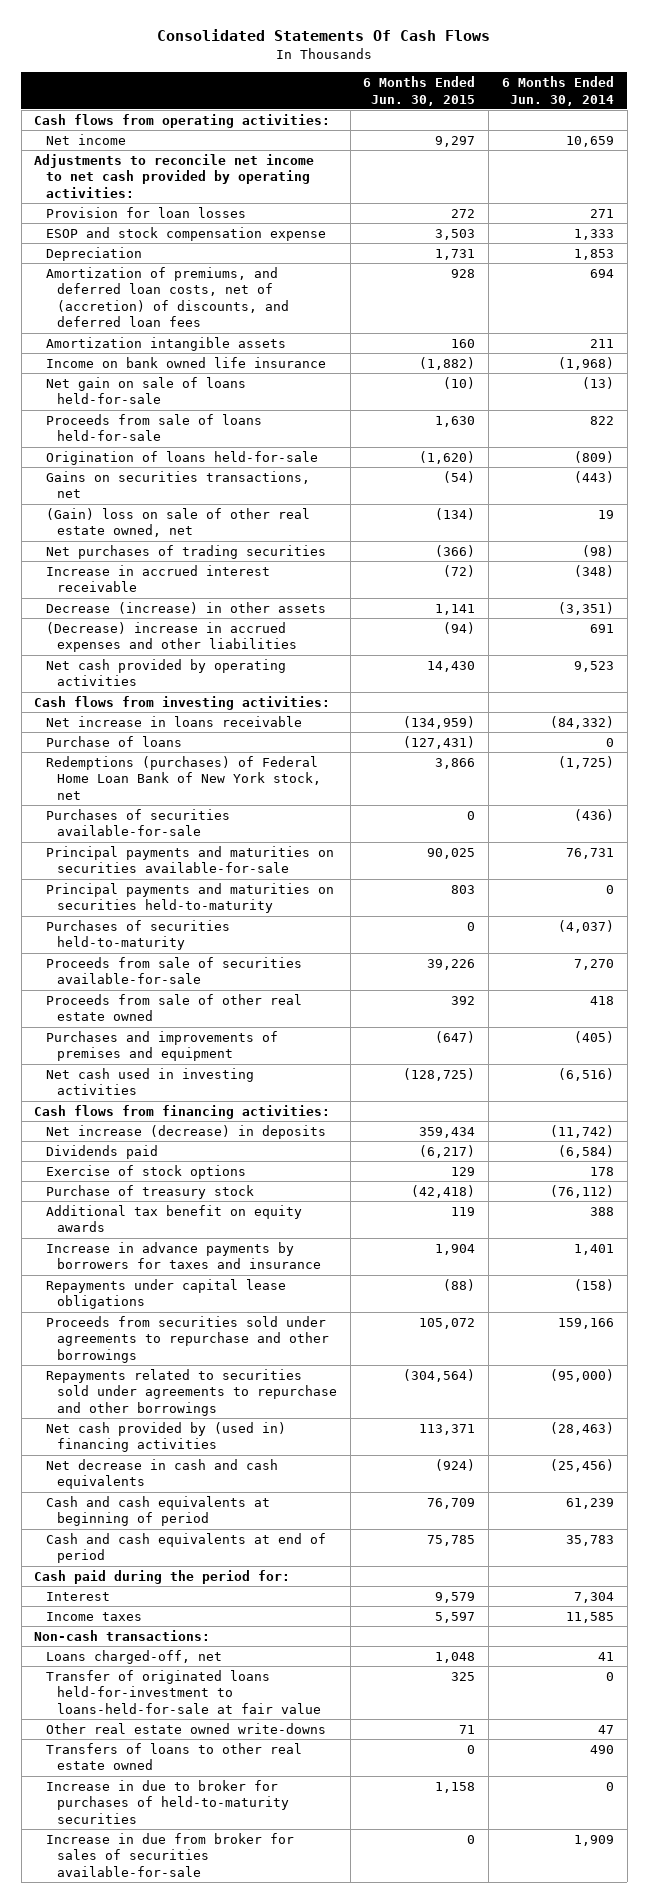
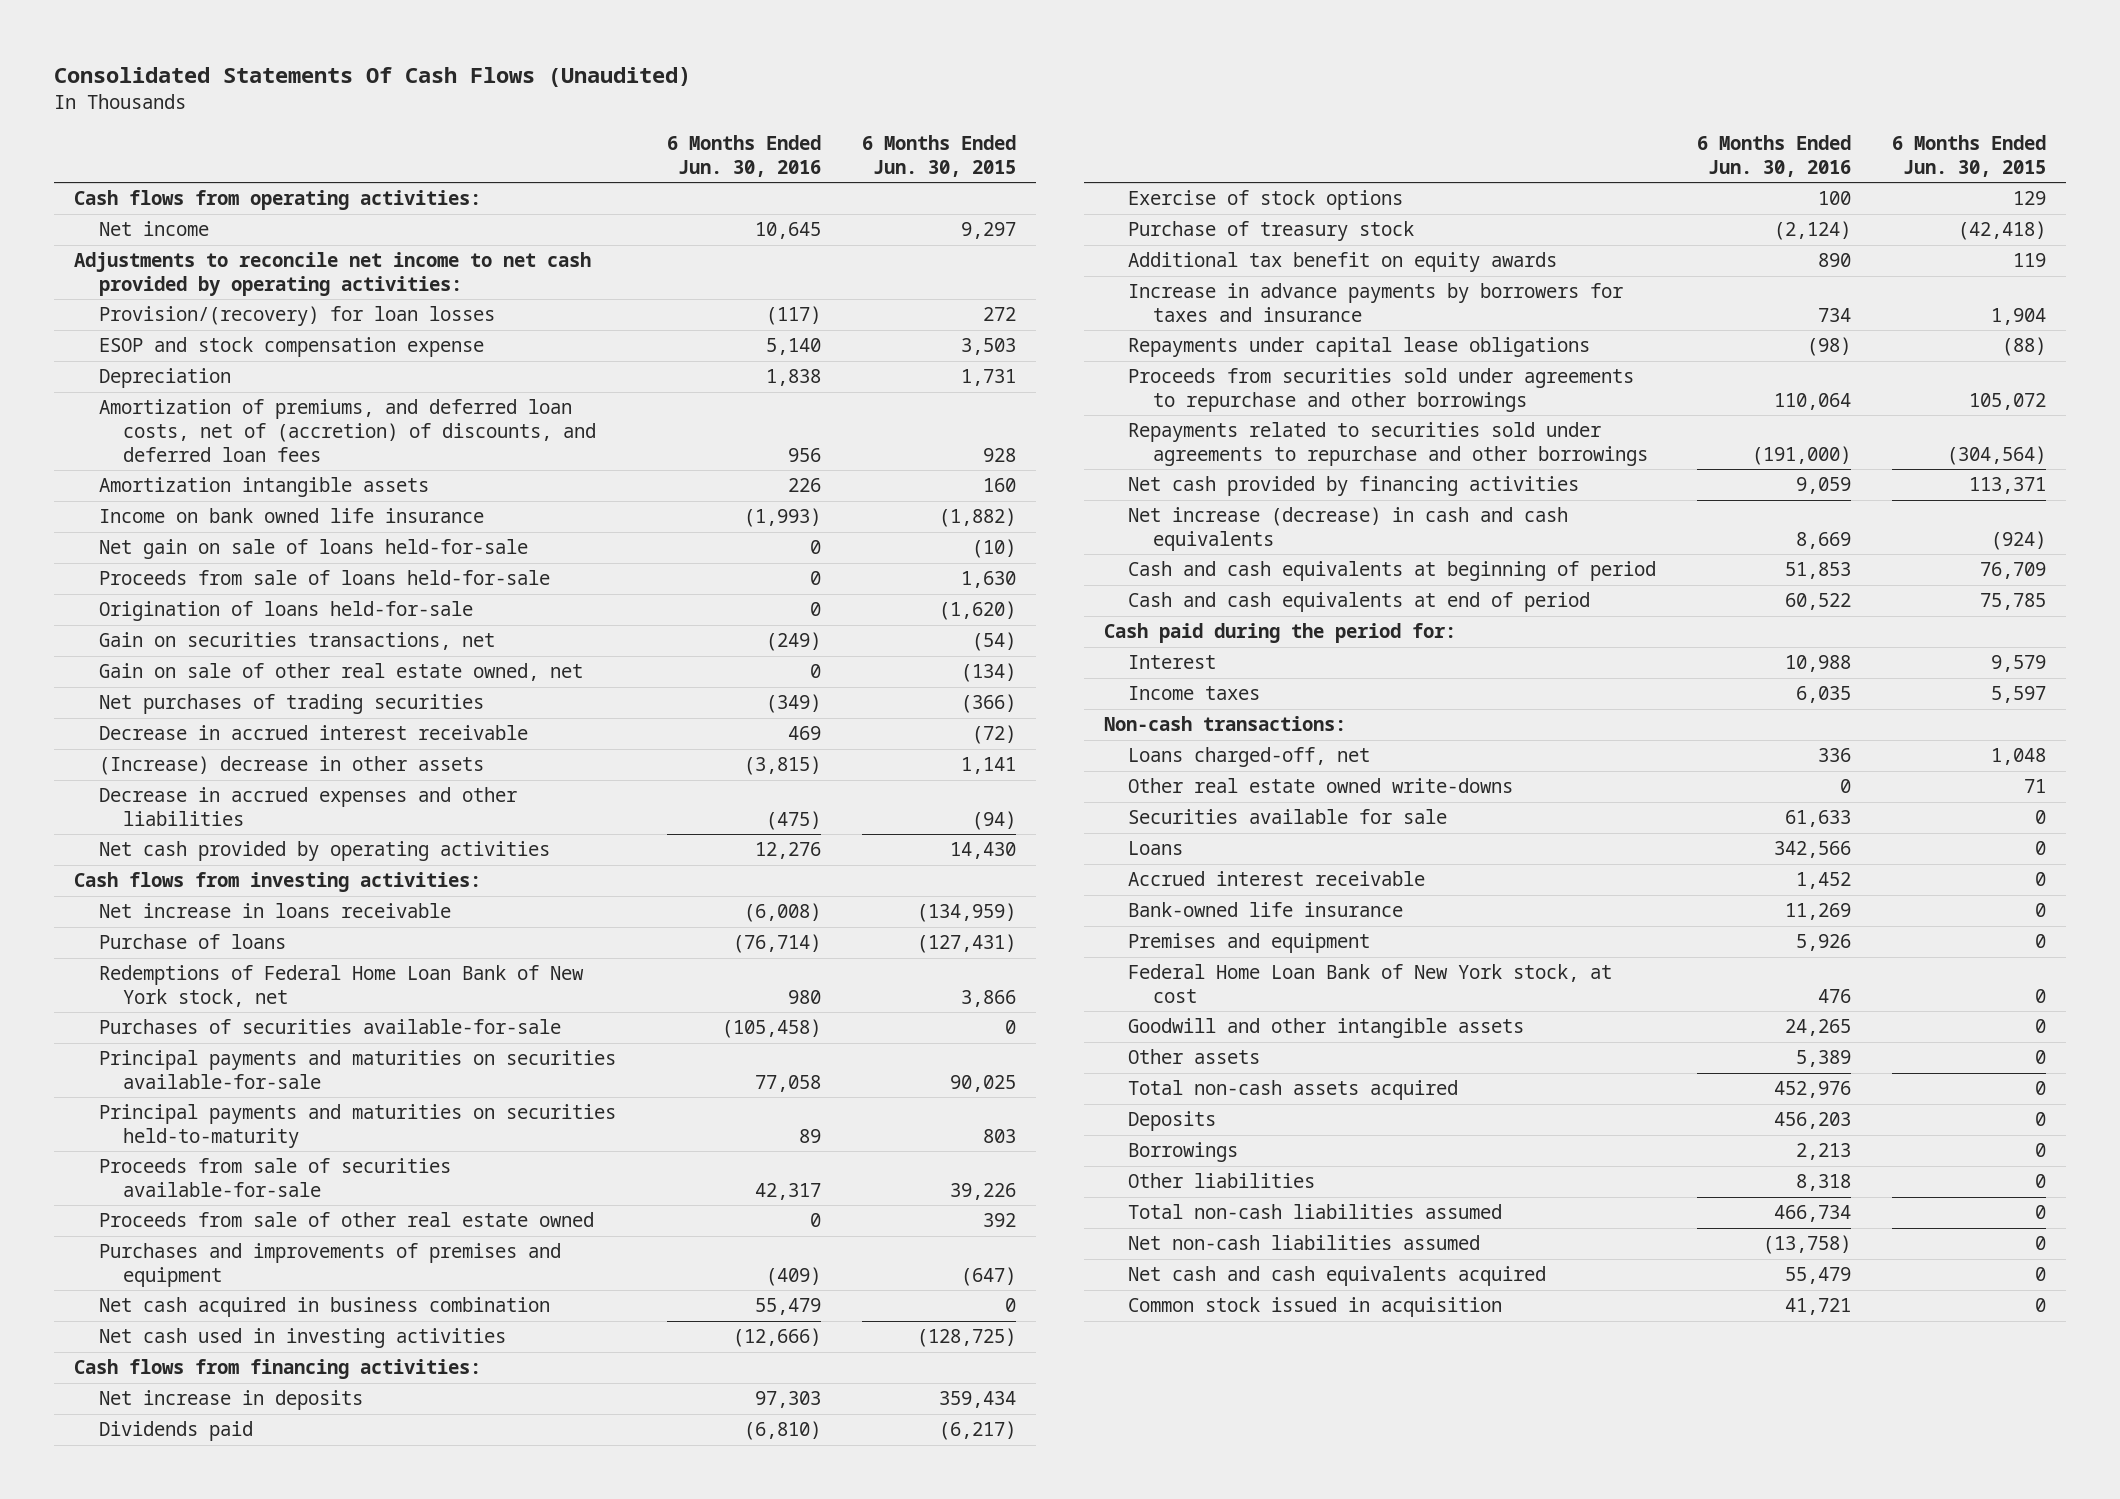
[157,29,491,42] Consolidated Statements Of Cash Flows -> [53,67,691,88] Consolidated Statements Of Cash Flows (Unaudited)
[502,76,615,106] 6 Months Ended Jun. 30, 2014 -> none
none -> [667,134,822,177] 6 Months Ended Jun. 30, 2016
[45,206,246,218] Provision for loan losses -> [98,306,495,327] Provision/(recovery) for loan losses
[45,470,310,499] Gains on securities transactions, net -> [98,632,495,651] Gain on securities transactions, net
[45,507,310,538] (Gain) loss on sale of other real estate owned, net -> [98,663,583,682] Gain on sale of other real estate owned, net
[45,564,270,593] Increase in accrued interest receivable -> [98,725,528,741] Decrease in accrued interest receivable
[45,601,326,614] Decrease (increase) in other assets -> [98,756,484,776] (Increase) decrease in other assets
[45,621,297,653] (Decrease) increase in accrued expenses and other liabilities -> [98,787,517,826] Decrease in accrued expenses and other liabilities
[45,755,321,800] Redemptions (purchases) of Federal Home Loan Bank of New York stock, net -> [98,965,584,1007] Redemptions of Federal Home Loan Bank of New York stock, net
[45,919,230,951] Purchases of securities held-to-maturity -> none
none -> [98,1297,550,1318] Net cash acquired in business combination
[45,1124,326,1139] Net increase (decrease) in deposits -> [98,1390,363,1411] Net increase in deposits
[45,1421,286,1453] Net cash provided by (used in) financing activities -> [1128,476,1580,497] Net cash provided by financing activities
[45,1458,278,1490] Net decrease in cash and cash equivalents -> [1128,507,1569,551] Net increase (decrease) in cash and cash equivalents
[45,1669,321,1714] Transfer of originated loans held-for-investment to loans-held-for-sale at fair value -> none
[45,1742,302,1771] Transfers of loans to other real estate owned -> none
[45,1779,289,1824] Increase in due to broker for purchases of held-to-maturity securities -> none
[45,1832,294,1877] Increase in due from broker for sales of securities available-for-sale -> none
none -> [1128,809,1448,825] Securities available for sale
none -> [1128,841,1184,856] Loans
none -> [1128,871,1426,887] Accrued interest receivable
none -> [1128,902,1404,918] Bank-owned life insurance
none -> [1128,933,1371,954] Premises and equipment
none -> [1128,964,1613,1003] Federal Home Loan Bank of New York stock, at cost
none -> [1128,1018,1525,1039] Goodwill and other intangible assets
none -> [1128,1049,1261,1065] Other assets
none -> [1128,1080,1459,1101] Total non-cash assets acquired
none -> [1128,1111,1217,1132] Deposits
none -> [1128,1142,1239,1163] Borrowings
none -> [1128,1173,1316,1189] Other liabilities
none -> [1128,1204,1503,1220] Total non-cash liabilities assumed
none -> [1128,1235,1481,1251] Net non-cash liabilities assumed
none -> [1128,1266,1547,1287] Net cash and cash equivalents acquired
none -> [1128,1297,1503,1318] Common stock issued in acquisition

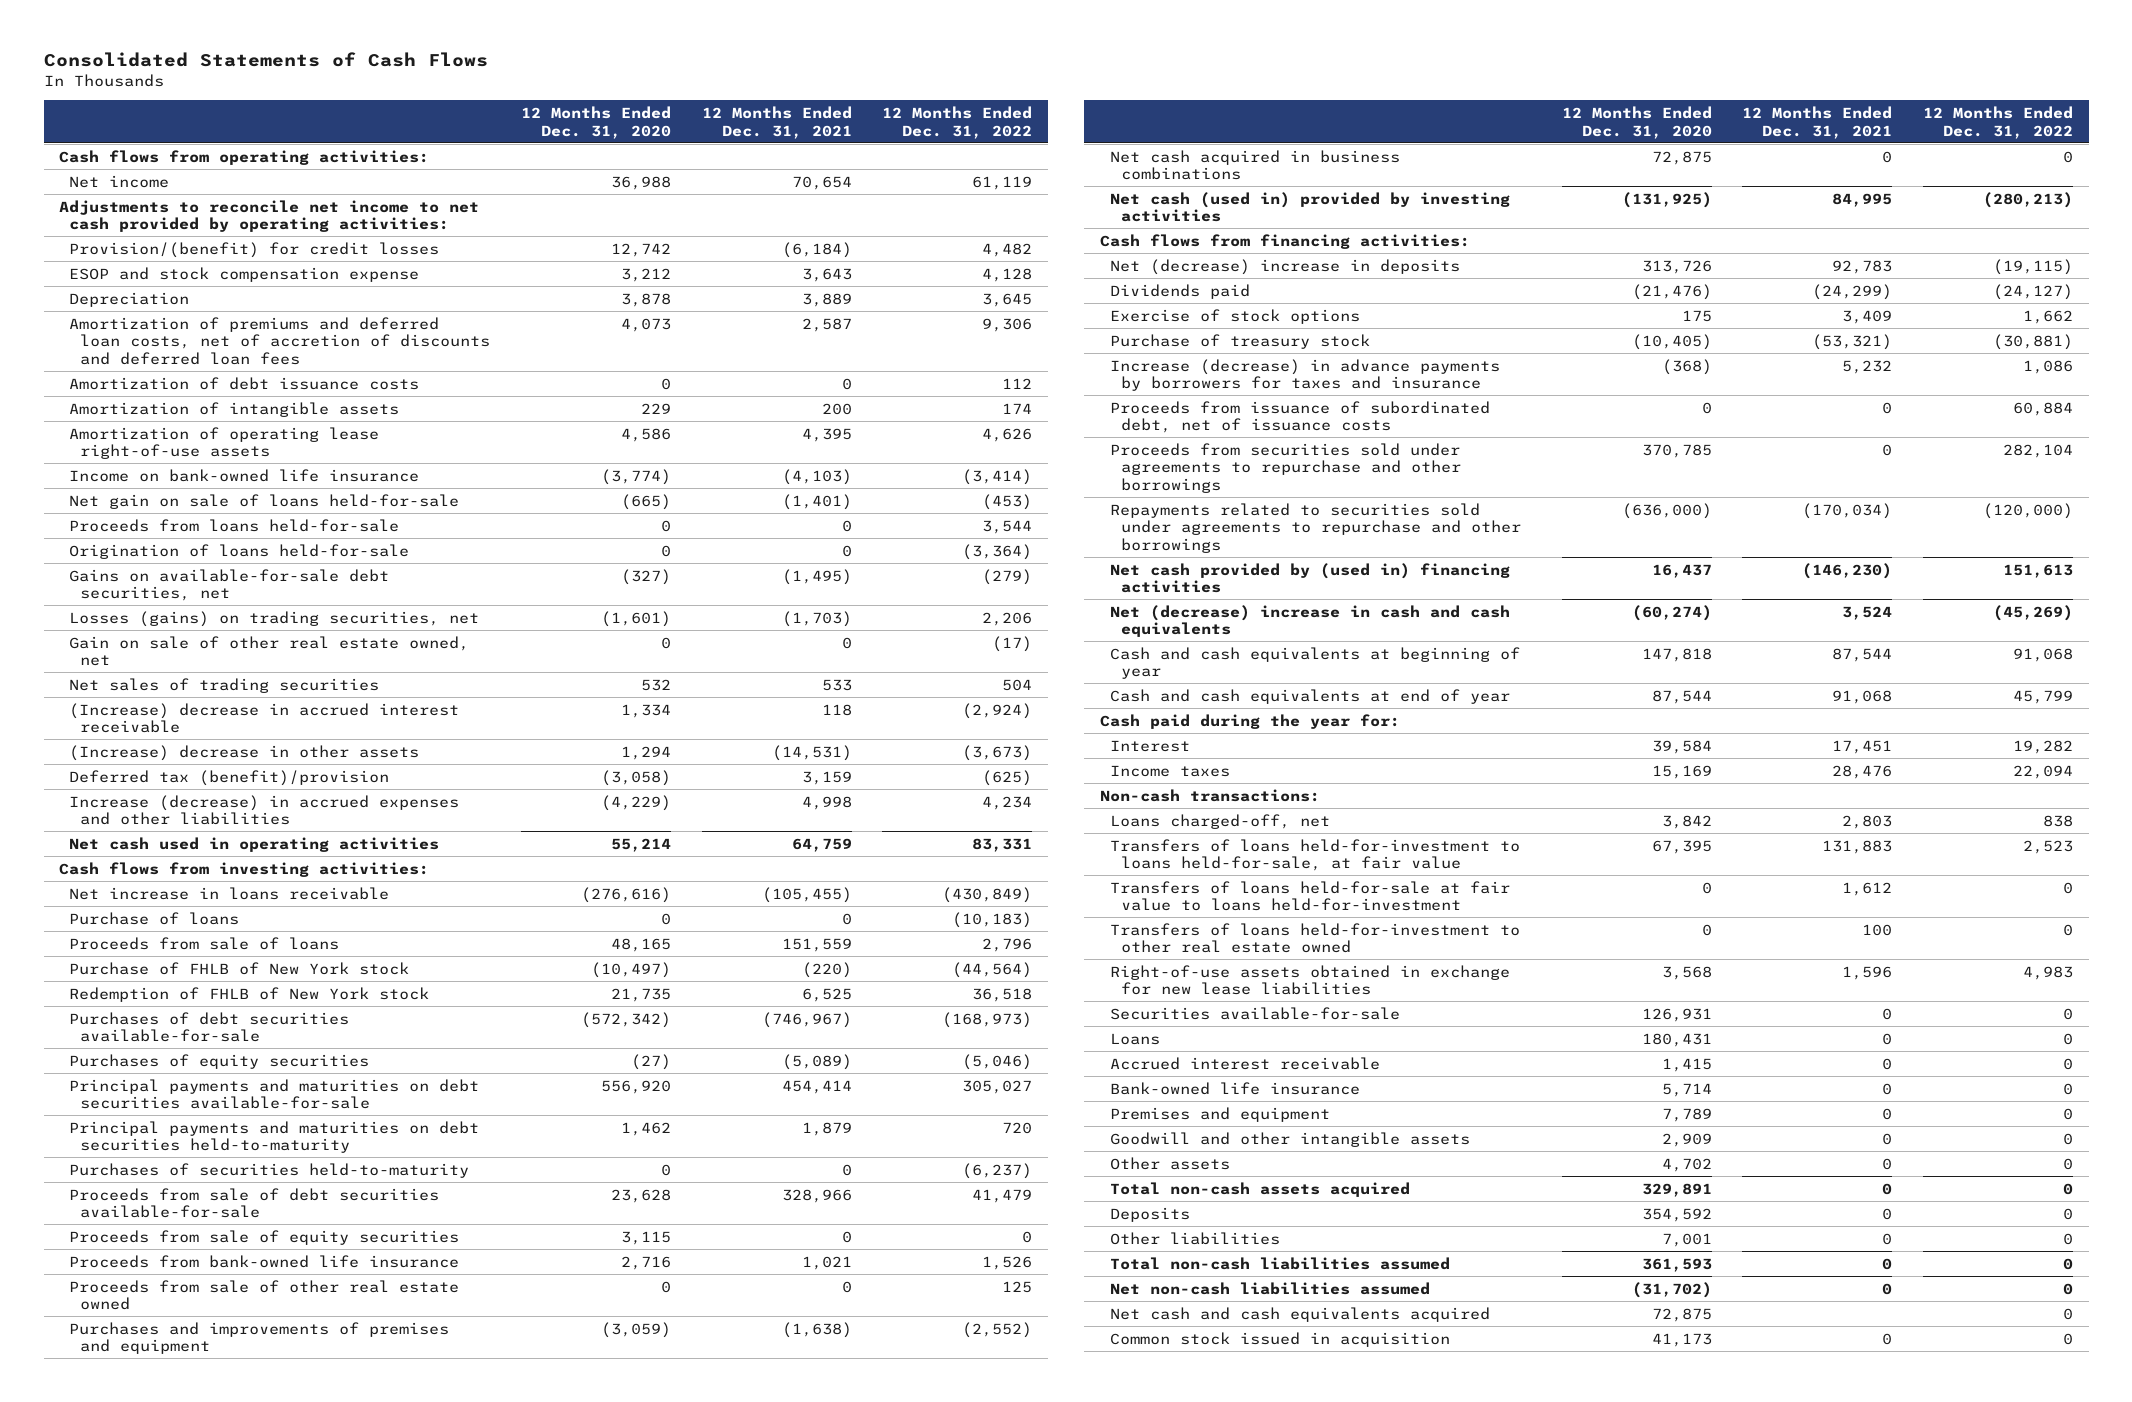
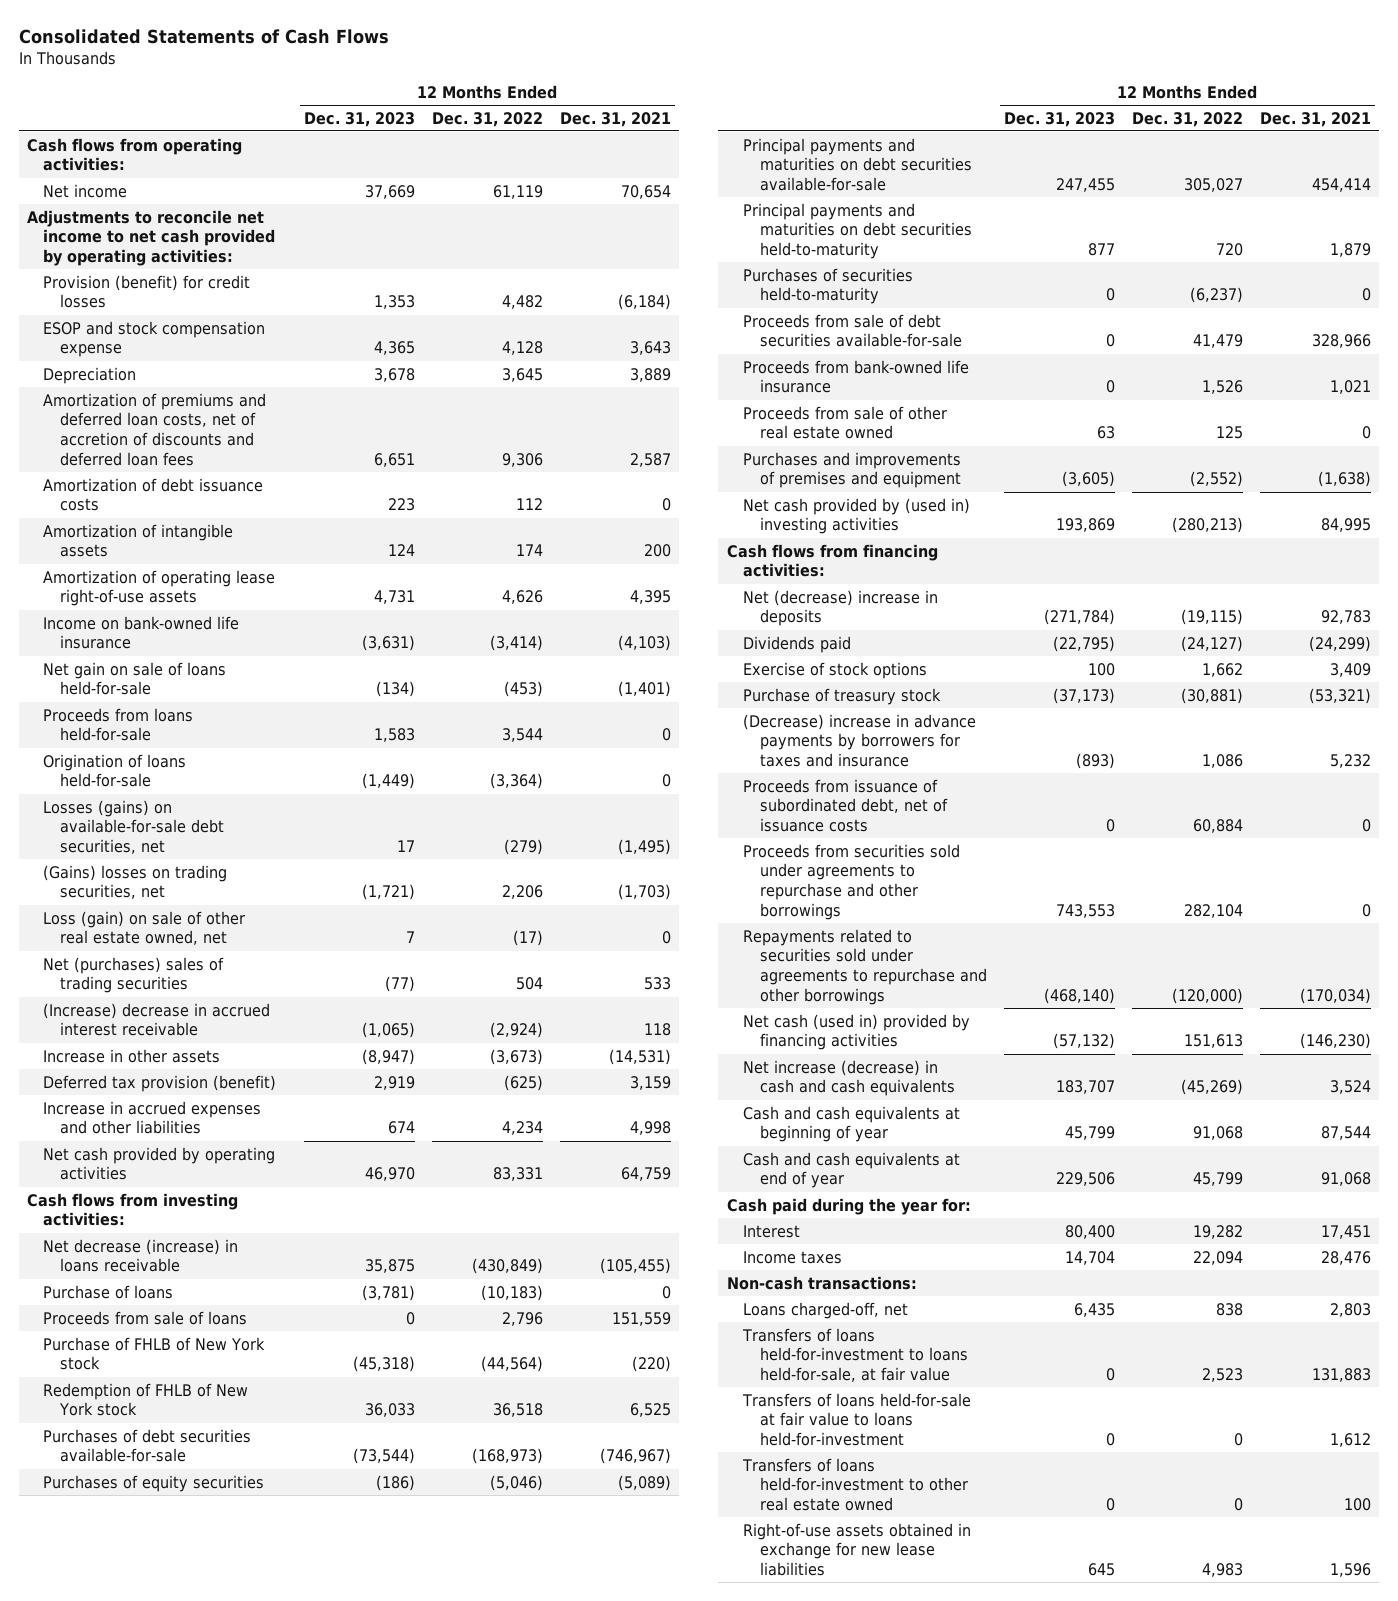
[520,105,671,139] 12 Months Ended Dec. 31, 2020 -> none
none -> [303,111,415,127] Dec. 31, 2023
[69,241,440,258] Provision/(benefit) for credit losses -> [43,274,251,309] Provision (benefit) for credit losses
[69,568,390,602] Gains on available-for-sale debt securities, net -> [43,799,224,855] Losses (gains) on available-for-sale debt securities, net
[69,610,480,627] Losses (gains) on trading securities, net -> [43,864,228,900] (Gains) losses on trading securities, net
[69,635,470,667] Gain on sale of other real estate owned, net -> [43,910,246,946] Loss (gain) on sale of other real estate owned, net
[69,677,380,693] Net sales of trading securities -> [43,956,225,994] Net (purchases) sales of trading securities
[69,744,420,761] (Increase) decrease in other assets -> [43,1048,221,1063] Increase in other assets
[69,769,390,786] Deferred tax (benefit)/provision -> [43,1074,277,1092] Deferred tax provision (benefit)
[69,794,460,826] Increase (decrease) in accrued expenses and other liabilities -> [43,1100,262,1135] Increase in accrued expenses and other liabilities
[69,836,440,852] Net cash used in operating activities -> [43,1146,276,1181] Net cash provided by operating activities
[69,886,390,900] Net increase in loans receivable -> [43,1238,239,1273] Net decrease (increase) in loans receivable
[69,1229,460,1245] Proceeds from sale of equity securities -> none
[1110,149,1401,181] Net cash acquired in business combinations -> none
[1110,191,1511,223] Net cash (used in) provided by investing activities -> [743,497,971,535] Net cash provided by (used in) investing activities
[1110,358,1501,392] Increase (decrease) in advance payments by borrowers for taxes and insurance -> [743,713,977,768] (Decrease) increase in advance payments by borrowers for taxes and insurance
[1110,562,1511,594] Net cash provided by (used in) financing activities -> [743,1013,971,1051] Net cash (used in) provided by financing activities
[1110,604,1511,638] Net (decrease) increase in cash and cash equivalents -> [743,1059,955,1097] Net increase (decrease) in cash and cash equivalents
[1110,1006,1401,1020] Securities available-for-sale -> none
[1110,1032,1161,1045] Loans -> none
[1110,1056,1381,1070] Accrued interest receivable -> none
[1110,1081,1361,1095] Bank-owned life insurance -> none
[1110,1106,1331,1122] Premises and equipment -> none
[1110,1131,1471,1147] Goodwill and other intangible assets -> none
[1110,1156,1231,1170] Other assets -> none
[1110,1181,1411,1197] Total non-cash assets acquired -> none
[1110,1206,1191,1222] Deposits -> none
[1110,1231,1281,1245] Other liabilities -> none
[1110,1256,1451,1270] Total non-cash liabilities assumed -> none
[1110,1281,1431,1295] Net non-cash liabilities assumed -> none
[1110,1306,1491,1322] Net cash and cash equivalents acquired -> none
[1110,1331,1451,1347] Common stock issued in acquisition -> none

